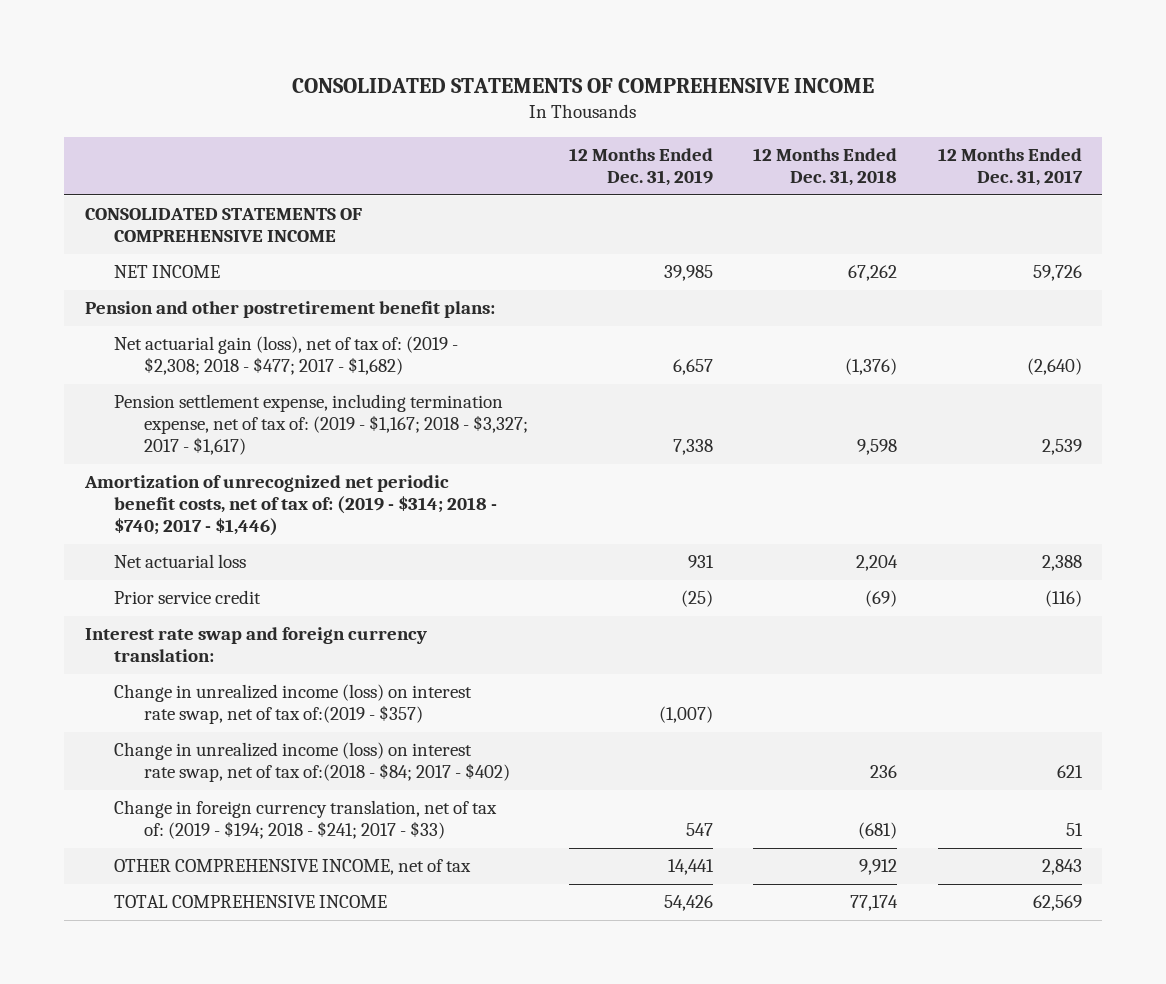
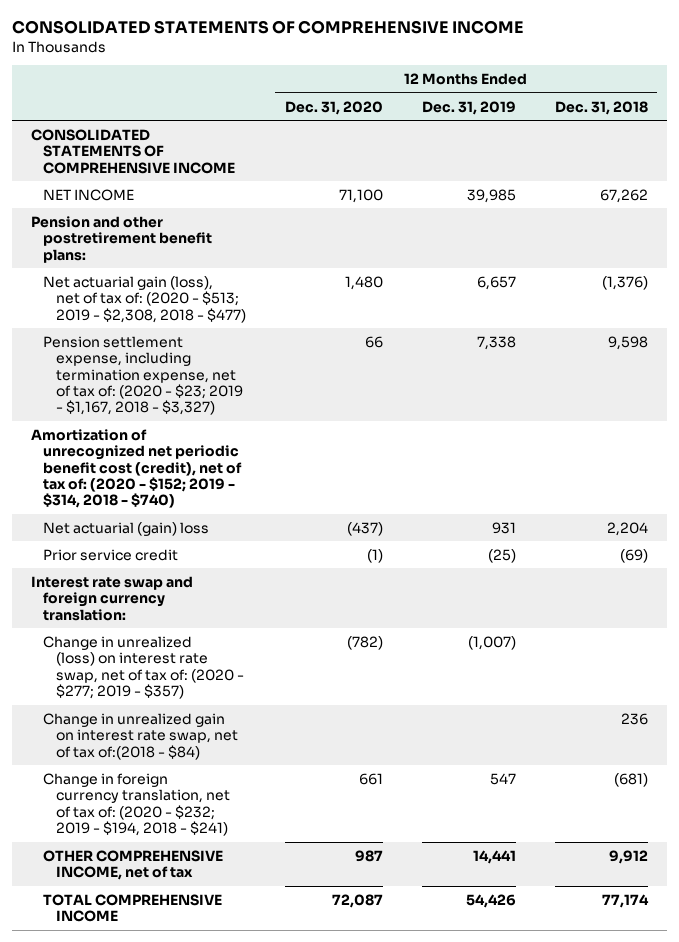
[937,148,1083,187] 12 Months Ended Dec. 31, 2017 -> none
none -> [284,100,383,115] Dec. 31, 2020
[114,336,459,376] Net actuarial gain (loss), net of tax of: (2019 - $2,308; 2018 - $477; 2017 - $1,682) -> [43,275,246,323] Net actuarial gain (loss), net of tax of: (2020 - $513; 2019 - $2,308, 2018 - $477)
[114,394,529,456] Pension settlement expense, including termination expense, net of tax of: (2019 - $1,167; 2018 - $3,327; 2017 - $1,617) -> [43,335,243,416] Pension settlement expense, including termination expense, net of tax of: (2020 - $23; 2019 - $1,167, 2018 - $3,327)
[83,475,498,537] Amortization of unrecognized net periodic benefit costs, net of tax of: (2019 - $314; 2018 - $740; 2017 - $1,446) -> [31,428,243,509] Amortization of unrecognized net periodic benefit cost (credit), net of tax of: (2020 - $152; 2019 - $314, 2018 - $740)
[114,554,247,569] Net actuarial loss -> [43,521,210,536] Net actuarial (gain) loss
[114,684,473,725] Change in unrealized income (loss) on interest rate swap, net of tax of:(2019 - $357) -> [43,635,244,699] Change in unrealized (loss) on interest rate swap, net of tax of: (2020 - $277; 2019 - $357)
[114,742,511,783] Change in unrealized income (loss) on interest rate swap, net of tax of:(2018 - $84; 2017 - $402) -> [43,712,238,760] Change in unrealized gain on interest rate swap, net of tax of:(2018 - $84)
[114,800,498,840] Change in foreign currency translation, net of tax of: (2019 - $194; 2018 - $241; 2017 - $33) -> [43,772,230,836] Change in foreign currency translation, net of tax of: (2020 - $232; 2019 - $194, 2018 - $241)

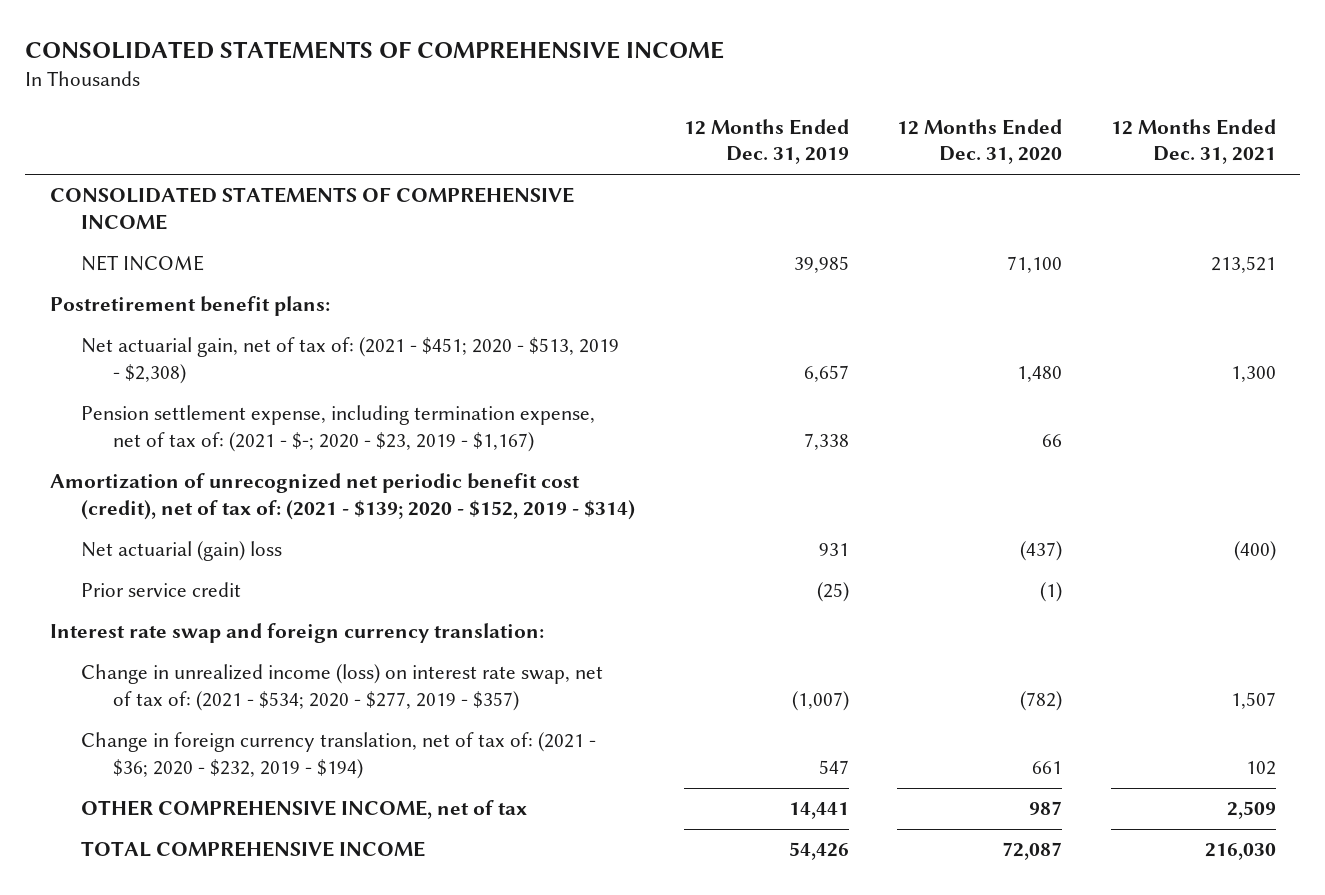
[554,100,648,115] Dec. 31, 2018 -> none
none -> [1110,118,1276,165] 12 Months Ended Dec. 31, 2021
[31,215,213,263] Pension and other postretirement benefit plans: -> [49,296,330,317] Postretirement benefit plans:
[43,275,246,323] Net actuarial gain (loss), net of tax of: (2020 - $513; 2019 - $2,308, 2018 - $477) -> [81,337,620,384] Net actuarial gain, net of tax of: (2021 - $451; 2020 - $513, 2019 - $2,308)
[43,335,243,416] Pension settlement expense, including termination expense, net of tax of: (2020 - $23; 2019 - $1,167, 2018 - $3,327) -> [81,405,596,452] Pension settlement expense, including termination expense, net of tax of: (2021 - $-; 2020 - $23, 2019 - $1,167)
[31,428,243,509] Amortization of unrecognized net periodic benefit cost (credit), net of tax of: (2020 - $152; 2019 - $314, 2018 - $740) -> [49,473,636,520] Amortization of unrecognized net periodic benefit cost (credit), net of tax of: (2021 - $139; 2020 - $152, 2019 - $314)
[43,712,238,760] Change in unrealized gain on interest rate swap, net of tax of:(2018 - $84) -> none
[43,635,244,699] Change in unrealized (loss) on interest rate swap, net of tax of: (2020 - $277; 2019 - $357) -> [81,664,604,711] Change in unrealized income (loss) on interest rate swap, net of tax of: (2021 - $534; 2020 - $277, 2019 - $357)
[43,772,230,836] Change in foreign currency translation, net of tax of: (2020 - $232; 2019 - $194, 2018 - $241) -> [81,732,597,779] Change in foreign currency translation, net of tax of: (2021 - $36; 2020 - $232, 2019 - $194)

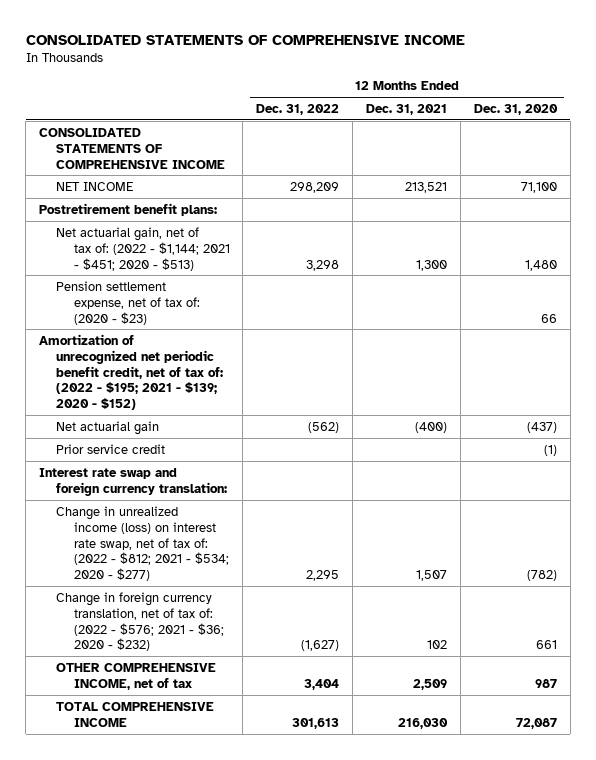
[683,118,849,165] 12 Months Ended Dec. 31, 2019 -> none
none -> [256,104,340,116] Dec. 31, 2022
[81,337,620,384] Net actuarial gain, net of tax of: (2021 - $451; 2020 - $513, 2019 - $2,308) -> [56,226,230,271] Net actuarial gain, net of tax of: (2022 - $1,144; 2021 - $451; 2020 - $513)
[81,405,596,452] Pension settlement expense, including termination expense, net of tax of: (2021 - $-; 2020 - $23, 2019 - $1,167) -> [56,280,200,325] Pension settlement expense, net of tax of: (2020 - $23)
[49,473,636,520] Amortization of unrecognized net periodic benefit cost (credit), net of tax of: (2021 - $139; 2020 - $152, 2019 - $314) -> [39,333,224,411] Amortization of unrecognized net periodic benefit credit, net of tax of: (2022 - $195; 2021 - $139; 2020 - $152)
[81,541,283,562] Net actuarial (gain) loss -> [56,420,160,435] Net actuarial gain
[81,664,604,711] Change in unrealized income (loss) on interest rate swap, net of tax of: (2021 - $534; 2020 - $277, 2019 - $357) -> [56,505,229,582] Change in unrealized income (loss) on interest rate swap, net of tax of: (2022 - $812; 2021 - $534; 2020 - $277)
[81,732,597,779] Change in foreign currency translation, net of tax of: (2021 - $36; 2020 - $232, 2019 - $194) -> [56,591,224,652] Change in foreign currency translation, net of tax of: (2022 - $576; 2021 - $36; 2020 - $232)

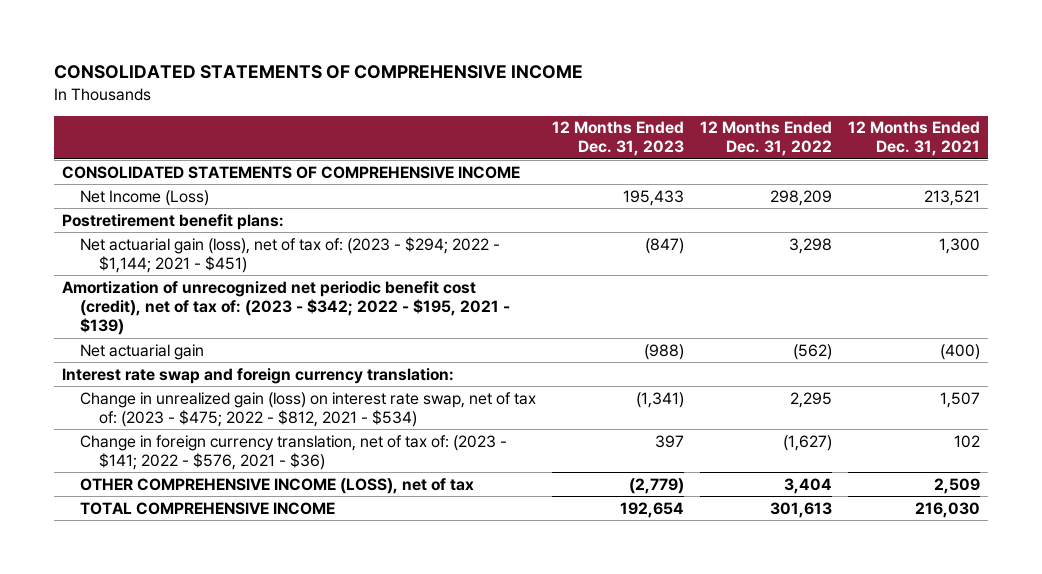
[473,104,558,116] Dec. 31, 2020 -> none
none -> [552,121,685,157] 12 Months Ended Dec. 31, 2023
[56,181,134,191] NET INCOME -> [80,189,210,206] Net Income (Loss)
[56,280,200,325] Pension settlement expense, net of tax of: (2020 - $23) -> none
[56,226,230,271] Net actuarial gain, net of tax of: (2022 - $1,144; 2021 - $451; 2020 - $513) -> [80,236,501,273] Net actuarial gain (loss), net of tax of: (2023 - $294; 2022 - $1,144; 2021 - $451)
[39,333,224,411] Amortization of unrecognized net periodic benefit credit, net of tax of: (2022 - $195; 2021 - $139; 2020 - $152) -> [61,280,511,336] Amortization of unrecognized net periodic benefit cost (credit), net of tax of: (2023 - $342; 2022 - $195, 2021 - $139)
[56,443,166,454] Prior service credit -> none
[56,505,229,582] Change in unrealized income (loss) on interest rate swap, net of tax of: (2022 - $812; 2021 - $534; 2020 - $277) -> [80,391,537,427] Change in unrealized gain (loss) on interest rate swap, net of tax of: (2023 - $475; 2022 - $812, 2021 - $534)
[56,591,224,652] Change in foreign currency translation, net of tax of: (2022 - $576; 2021 - $36; 2020 - $232) -> [80,434,508,470] Change in foreign currency translation, net of tax of: (2023 - $141; 2022 - $576, 2021 - $36)
[56,662,217,690] OTHER COMPREHENSIVE INCOME, net of tax -> [80,477,475,494] OTHER COMPREHENSIVE INCOME (LOSS), net of tax

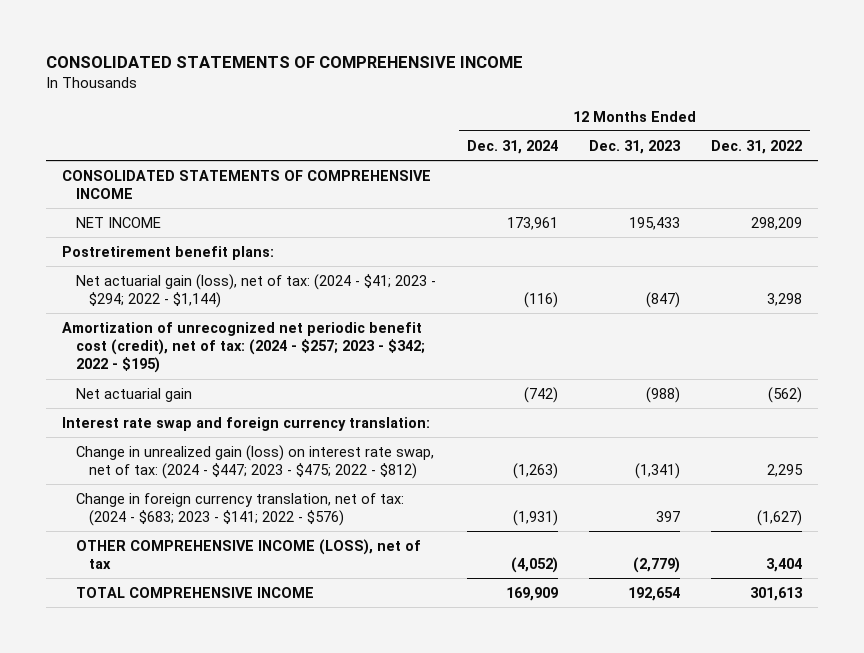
[848,121,981,157] 12 Months Ended Dec. 31, 2021 -> none
none -> [466,139,558,154] Dec. 31, 2024
[80,189,210,206] Net Income (Loss) -> [75,216,161,228] NET INCOME
[80,236,501,273] Net actuarial gain (loss), net of tax of: (2023 - $294; 2022 - $1,144; 2021 - $451) -> [75,273,436,308] Net actuarial gain (loss), net of tax: (2024 - $41; 2023 - $294; 2022 - $1,144)
[61,280,511,336] Amortization of unrecognized net periodic benefit cost (credit), net of tax of: (2023 - $342; 2022 - $195, 2021 - $139) -> [61,321,425,374] Amortization of unrecognized net periodic benefit cost (credit), net of tax: (2024 - $257; 2023 - $342; 2022 - $195)
[80,391,537,427] Change in unrealized gain (loss) on interest rate swap, net of tax of: (2023 - $475; 2022 - $812, 2021 - $534) -> [75,444,434,479] Change in unrealized gain (loss) on interest rate swap, net of tax: (2024 - $447; 2023 - $475; 2022 - $812)
[80,434,508,470] Change in foreign currency translation, net of tax of: (2023 - $141; 2022 - $576, 2021 - $36) -> [75,492,404,526] Change in foreign currency translation, net of tax: (2024 - $683; 2023 - $141; 2022 - $576)

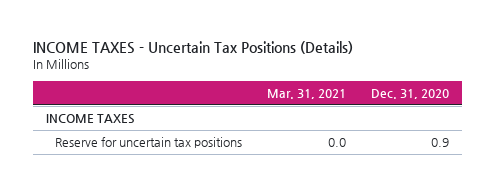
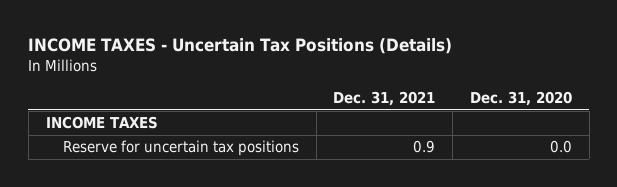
[267,88,347,99] Mar. 31, 2021 -> none
none -> [333,91,436,107] Dec. 31, 2021
[431,138,450,148] 0.9 -> [549,140,572,154] 0.0

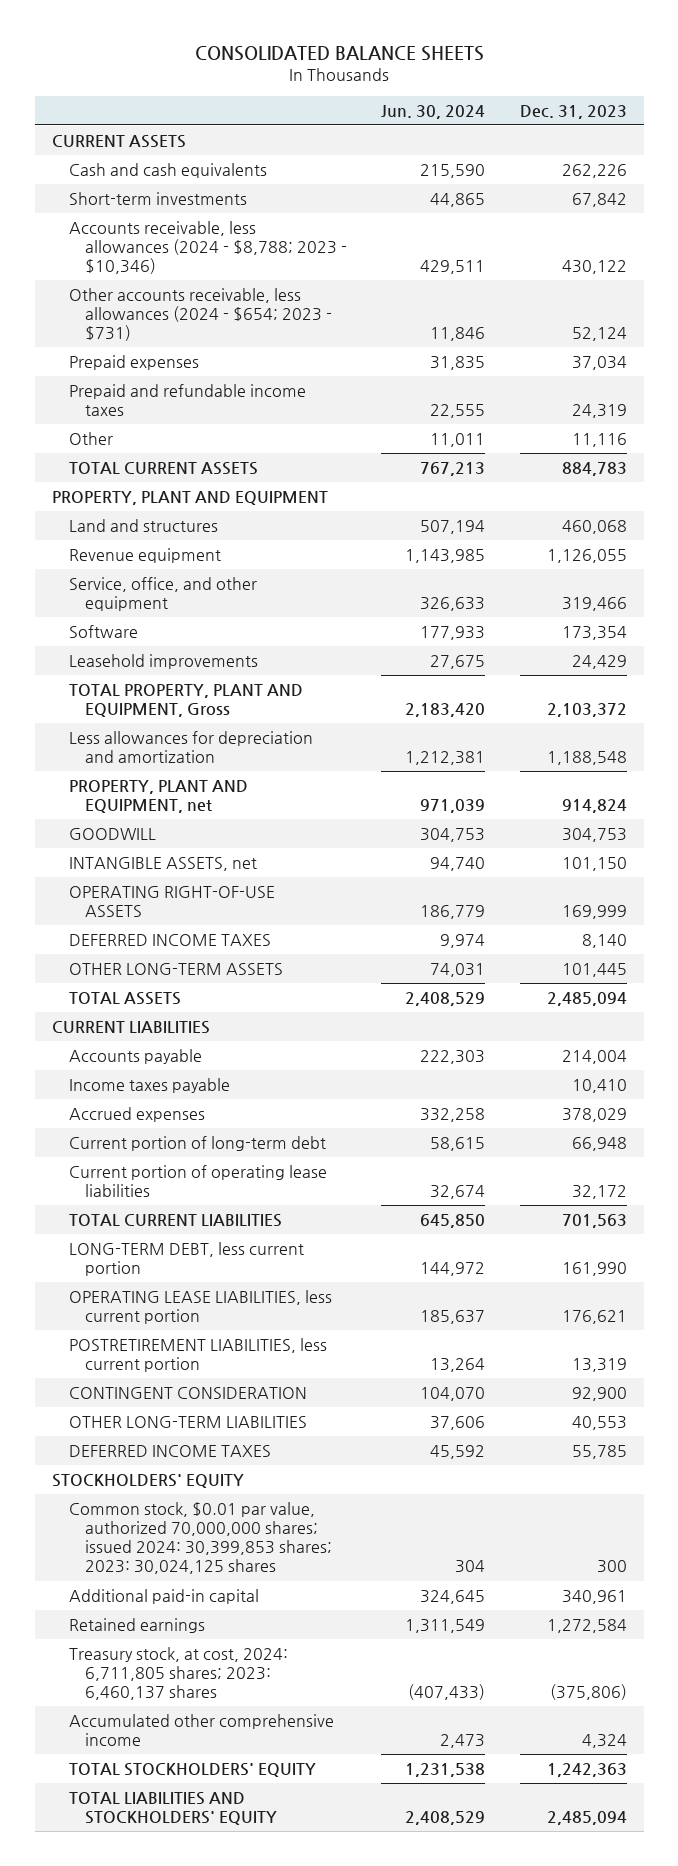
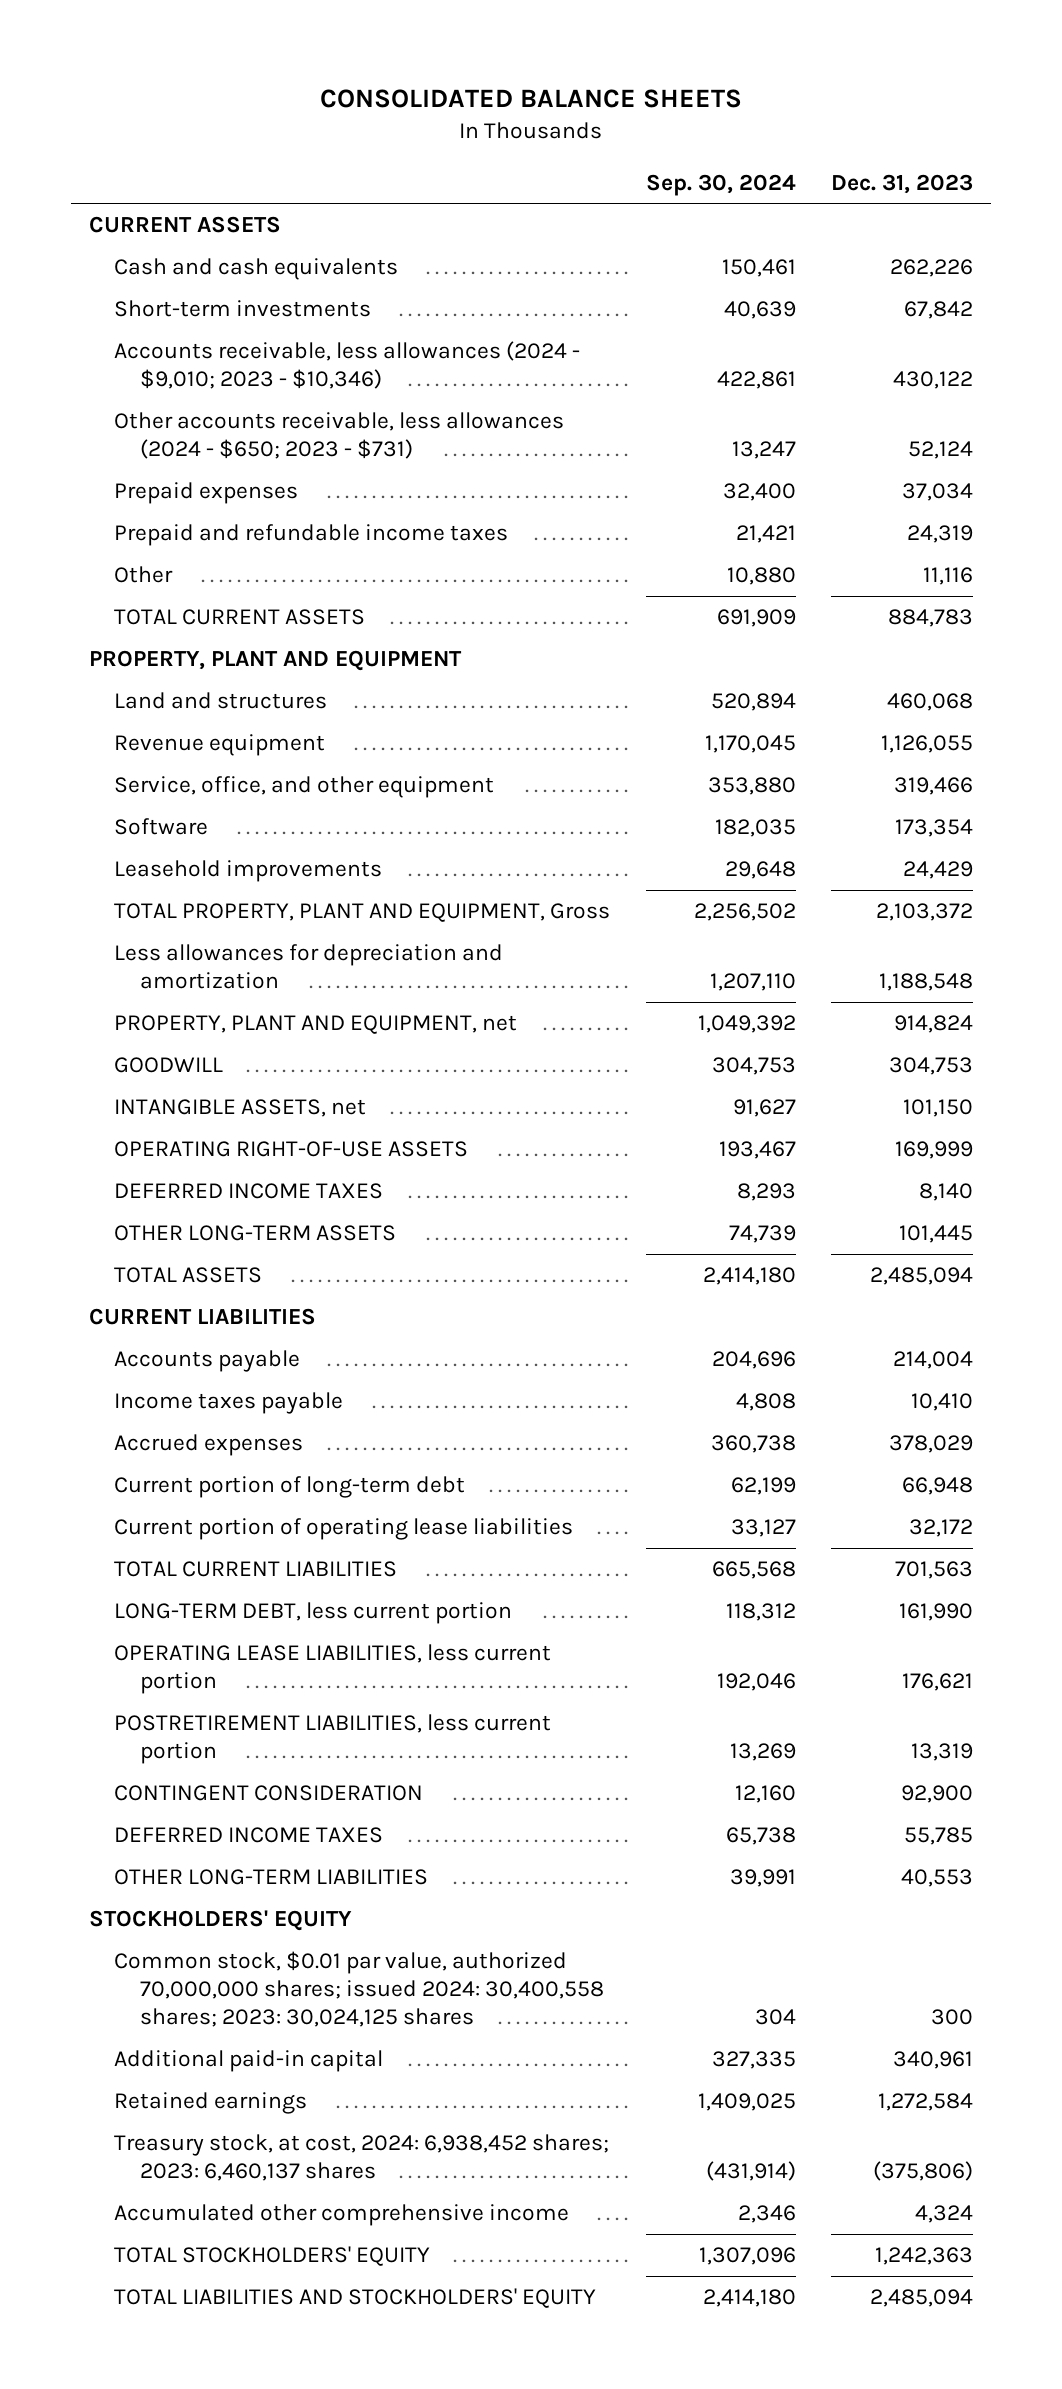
[381,104,486,119] Jun. 30, 2024 -> none
none -> [645,173,796,196] Sep. 30, 2024
[68,221,348,275] Accounts receivable, less allowances (2024 - $8,788; 2023 - $10,346) -> [114,341,581,390] Accounts receivable, less allowances (2024 - $9,010; 2023 - $10,346)
[68,288,333,342] Other accounts receivable, less allowances (2024 - $654; 2023 - $731) -> [114,412,565,460] Other accounts receivable, less allowances (2024 - $650; 2023 - $731)
[68,1416,307,1429] OTHER LONG-TERM LIABILITIES -> [114,1869,429,1886] OTHER LONG-TERM LIABILITIES
[68,1502,333,1575] Common stock, $0.01 par value, authorized 70,000,000 shares; issued 2024: 30,399,853 shares; 2023: 30,024,125 shares -> [114,1951,604,2028] Common stock, $0.01 par value, authorized 70,000,000 shares; issued 2024: 30,400,558 shares; 2023: 30,024,125 shares
[68,1647,288,1701] Treasury stock, at cost, 2024: 6,711,805 shares; 2023: 6,460,137 shares -> [114,2134,610,2182] Treasury stock, at cost, 2024: 6,938,452 shares; 2023: 6,460,137 shares

